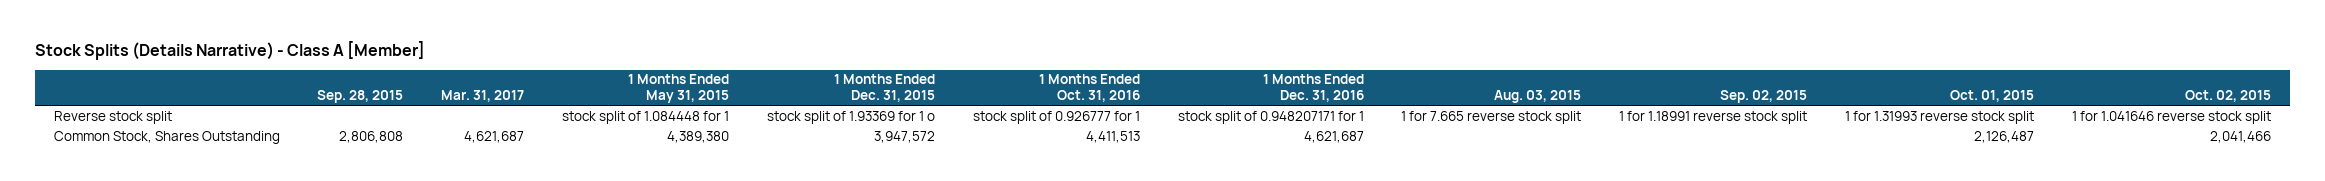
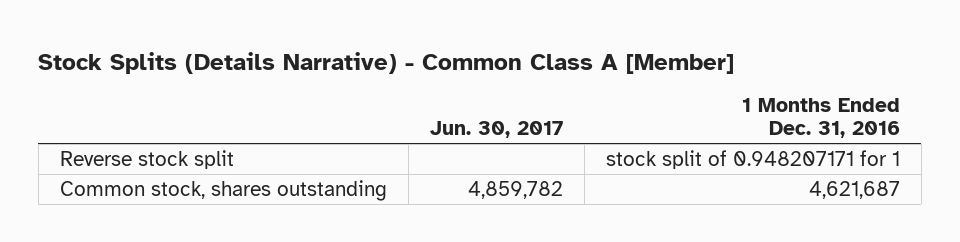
[34,40,425,60] Stock Splits (Details Narrative) - Class A [Member] -> [38,51,735,74] Stock Splits (Details Narrative) - Common Class A [Member]
[317,90,404,104] Sep. 28, 2015 -> none
[441,90,525,103] Mar. 31, 2017 -> none
[628,74,730,104] 1 Months Ended May 31, 2015 -> none
[833,74,935,103] 1 Months Ended Dec. 31, 2015 -> none
[1038,74,1140,103] 1 Months Ended Oct. 31, 2016 -> none
[1494,90,1582,104] Aug. 03, 2015 -> none
[1720,90,1808,104] Sep. 02, 2015 -> none
[1950,90,2035,103] Oct. 01, 2015 -> none
[2185,90,2272,103] Oct. 02, 2015 -> none
none -> [429,121,563,139] Jun. 30, 2017
[53,130,280,144] Common Stock, Shares Outstanding -> [59,179,387,201] Common stock, shares outstanding

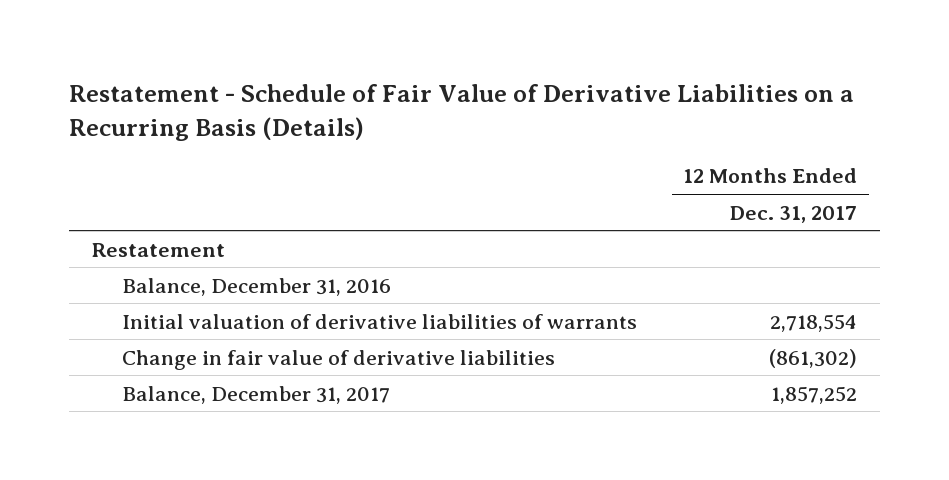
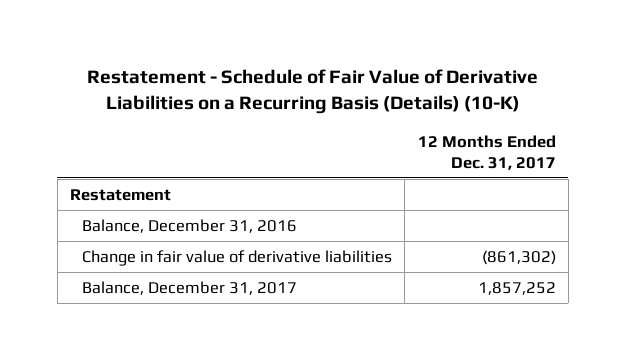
[68,84,854,142] Restatement - Schedule of Fair Value of Derivative Liabilities on a Recurring Basis (Details) -> [86,69,538,115] Restatement - Schedule of Fair Value of Derivative Liabilities on a Recurring Basis (Details) (10-K)
[121,313,637,329] Initial valuation of derivative liabilities of warrants -> none

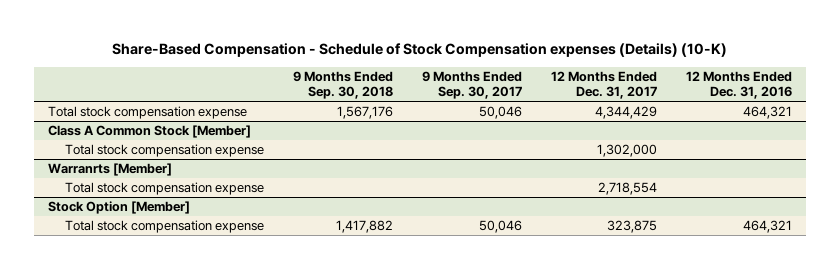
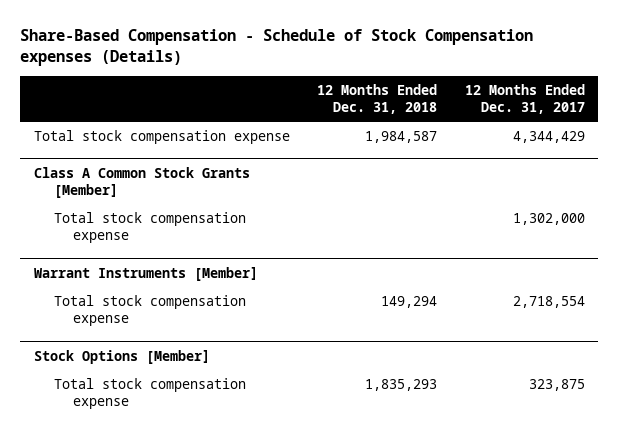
[111,42,727,57] Share-Based Compensation - Schedule of Stock Compensation expenses (Details) (10-K) -> [20,29,534,67] Share-Based Compensation - Schedule of Stock Compensation expenses (Details)
[293,70,394,100] 9 Months Ended Sep. 30, 2018 -> none
[421,70,522,100] 9 Months Ended Sep. 30, 2017 -> none
[685,70,792,100] 12 Months Ended Dec. 31, 2016 -> none
none -> [317,83,438,115] 12 Months Ended Dec. 31, 2018
[48,125,252,139] Class A Common Stock [Member] -> [33,166,250,199] Class A Common Stock Grants [Member]
[48,163,173,177] Warranrts [Member] -> [33,266,258,281] Warrant Instruments [Member]
[48,201,191,215] Stock Option [Member] -> [33,349,210,364] Stock Options [Member]

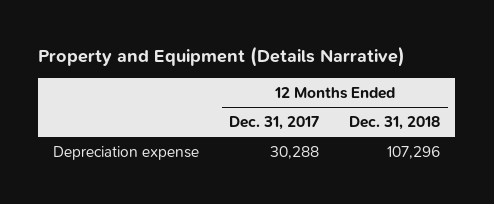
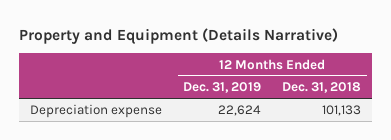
[229,116,320,131] Dec. 31, 2017 -> none
none -> [182,82,261,94] Dec. 31, 2019
[387,145,441,159] 107,296 -> [322,105,362,117] 101,133

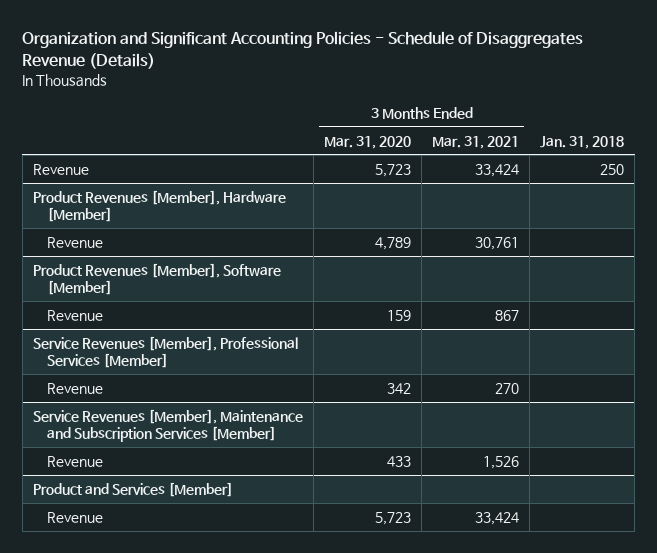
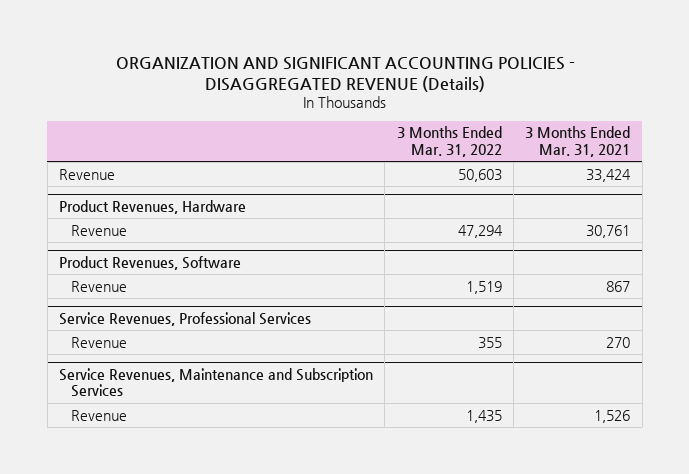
[22,31,584,70] Organization and Significant Accounting Policies - Schedule of Disaggregates Revenue (Details) -> [115,57,575,93] ORGANIZATION AND SIGNIFICANT ACCOUNTING POLICIES - DISAGGREGATED REVENUE (Details)
[324,135,412,149] Mar. 31, 2020 -> none
[540,135,625,149] Jan. 31, 2018 -> none
none -> [396,126,502,157] 3 Months Ended Mar. 31, 2022
[32,189,286,223] Product Revenues [Member], Hardware [Member] -> [58,199,246,214] Product Revenues, Hardware
[32,262,281,296] Product Revenues [Member], Software [Member] -> [58,255,241,270] Product Revenues, Software
[32,335,298,369] Service Revenues [Member], Professional Services [Member] -> [58,311,311,326] Service Revenues, Professional Services
[32,408,303,443] Service Revenues [Member], Maintenance and Subscription Services [Member] -> [58,367,373,398] Service Revenues, Maintenance and Subscription Services
[32,481,233,497] Product and Services [Member] -> none
[47,511,104,523] Revenue -> none

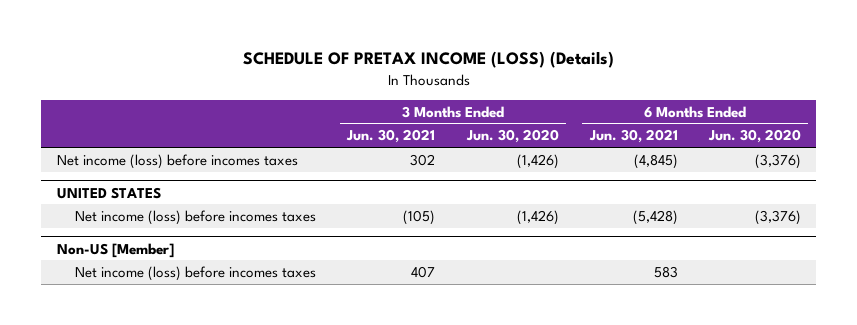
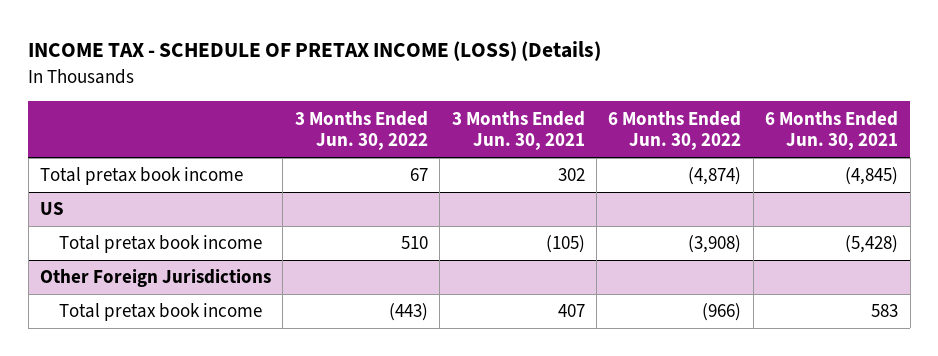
[242,51,614,69] SCHEDULE OF PRETAX INCOME (LOSS) (Details) -> [28,41,602,62] INCOME TAX - SCHEDULE OF PRETAX INCOME (LOSS) (Details)
[465,129,559,144] Jun. 30, 2020 -> none
[707,129,801,144] Jun. 30, 2020 -> none
none -> [294,110,428,151] 3 Months Ended Jun. 30, 2022
none -> [608,110,742,151] 6 Months Ended Jun. 30, 2022
[56,153,298,169] Net income (loss) before incomes taxes -> [39,167,243,186] Total pretax book income
[56,186,161,199] UNITED STATES -> [39,202,64,216] US
[75,209,317,225] Net income (loss) before incomes taxes -> [58,235,262,254] Total pretax book income
[56,242,174,258] Non-US [Member] -> [39,269,271,288] Other Foreign Jurisdictions
[75,265,317,281] Net income (loss) before incomes taxes -> [58,303,262,322] Total pretax book income

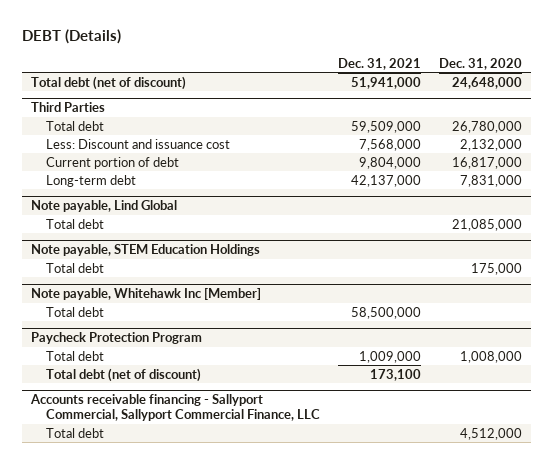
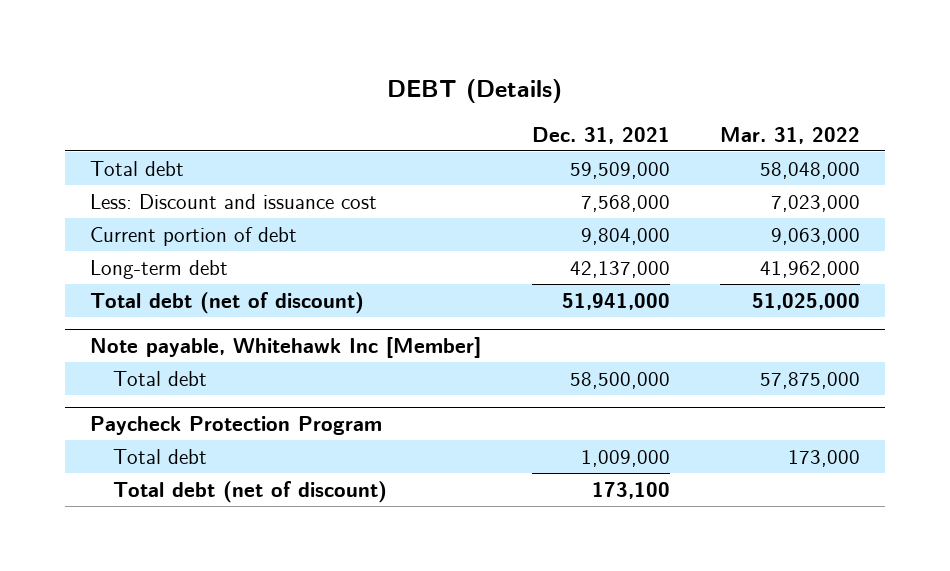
[439,57,523,70] Dec. 31, 2020 -> none
none -> [720,126,861,144] Mar. 31, 2022
[31,102,106,113] Third Parties -> none
[31,200,178,213] Note payable, Lind Global -> none
[46,218,105,229] Total debt -> none
[31,244,261,257] Note payable, STEM Education Holdings -> none
[46,262,105,273] Total debt -> none
[31,75,187,90] Total debt (net of discount) -> [90,291,365,314] Total debt (net of discount)
[30,394,321,422] Accounts receivable financing - Sallyport Commercial, Sallyport Commercial Finance, LLC -> none
[46,427,105,438] Total debt -> none

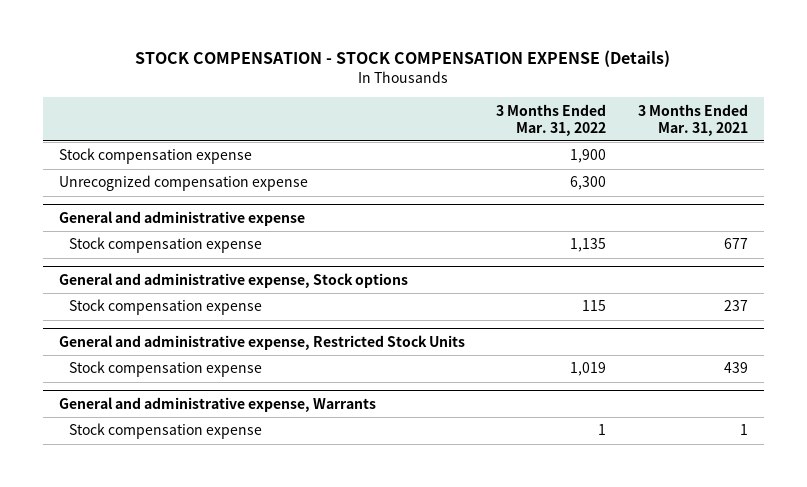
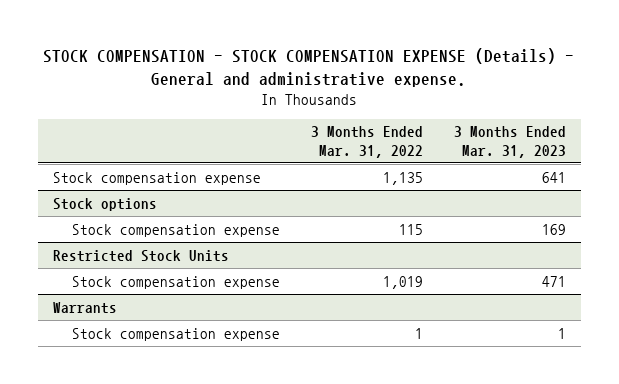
[135,50,671,68] STOCK COMPENSATION - STOCK COMPENSATION EXPENSE (Details) -> [43,47,575,87] STOCK COMPENSATION - STOCK COMPENSATION EXPENSE (Details) - General and administrative expense.
[638,103,749,136] 3 Months Ended Mar. 31, 2021 -> none
none -> [453,126,566,158] 3 Months Ended Mar. 31, 2023
[58,148,252,165] Stock compensation expense -> none
[58,175,308,192] Unrecognized compensation expense -> none
[58,210,305,226] General and administrative expense -> none
[58,272,408,288] General and administrative expense, Stock options -> none
none -> [53,197,158,211] Stock options
[58,334,465,350] General and administrative expense, Restricted Stock Units -> none
none -> [53,249,230,262] Restricted Stock Units
[58,396,376,412] General and administrative expense, Warrants -> none
none -> [53,301,118,314] Warrants

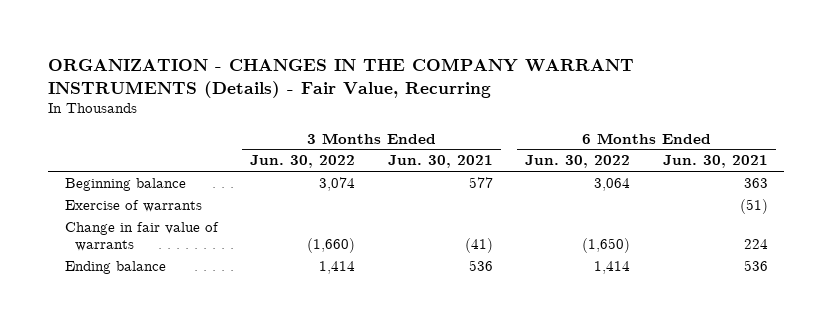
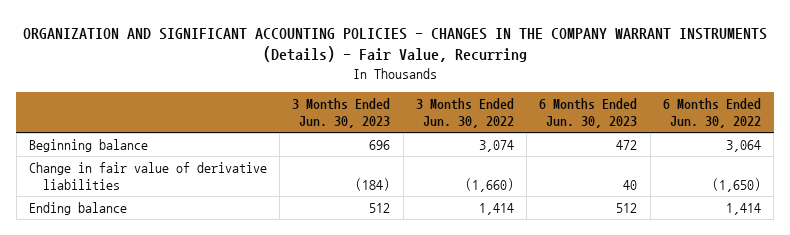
[48,57,635,98] ORGANIZATION - CHANGES IN THE COMPANY WARRANT INSTRUMENTS (Details) - Fair Value, Recurring -> [22,27,767,63] ORGANIZATION AND SIGNIFICANT ACCOUNTING POLICIES - CHANGES IN THE COMPANY WARRANT INSTRUMENTS (Details) - Fair Value, Recurring
[387,155,493,169] Jun. 30, 2021 -> none
[662,155,768,169] Jun. 30, 2021 -> none
none -> [292,98,391,128] 3 Months Ended Jun. 30, 2023
none -> [539,98,638,128] 6 Months Ended Jun. 30, 2023
[64,199,202,212] Exercise of warrants -> none
[64,221,219,252] Change in fair value of warrants -> [28,162,267,190] Change in fair value of derivative liabilities

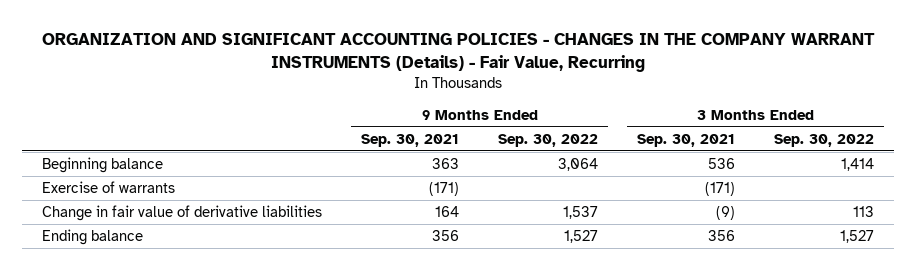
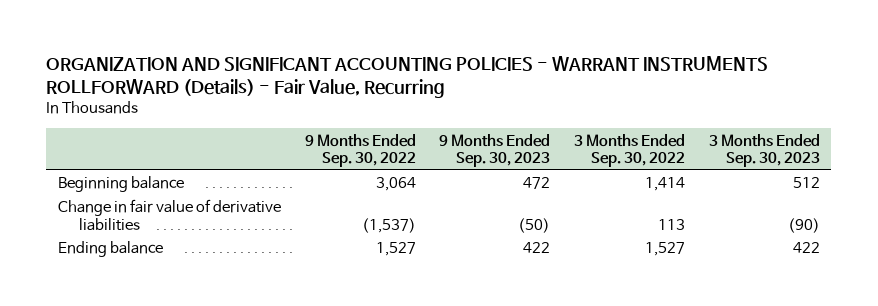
[42,33,876,73] ORGANIZATION AND SIGNIFICANT ACCOUNTING POLICIES - CHANGES IN THE COMPANY WARRANT INSTRUMENTS (Details) - Fair Value, Recurring -> [46,55,769,99] ORGANIZATION AND SIGNIFICANT ACCOUNTING POLICIES - WARRANT INSTRUMENTS ROLLFORWARD (Details) - Fair Value, Recurring
[361,133,460,147] Sep. 30, 2021 -> none
[637,133,736,147] Sep. 30, 2021 -> none
none -> [439,133,551,168] 9 Months Ended Sep. 30, 2023
none -> [708,133,820,168] 3 Months Ended Sep. 30, 2023
[41,181,175,194] Exercise of warrants -> none
[563,206,599,220] 1,537 -> [361,217,416,233] (1,537)

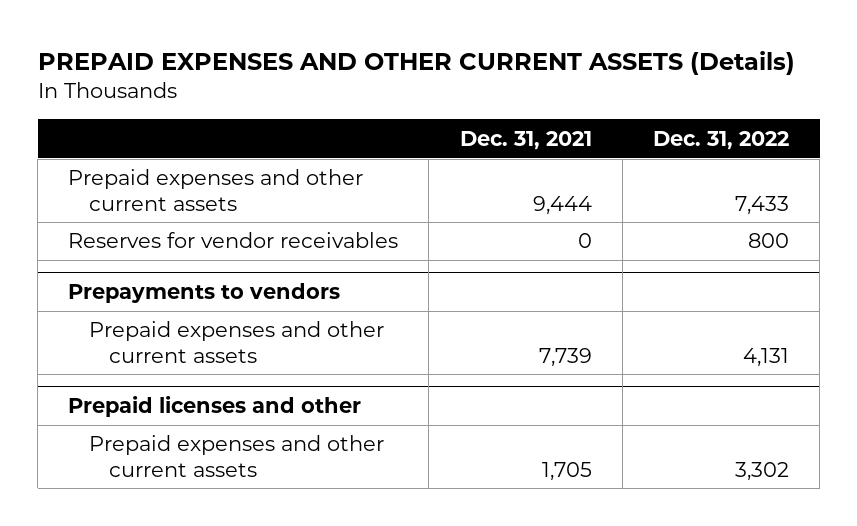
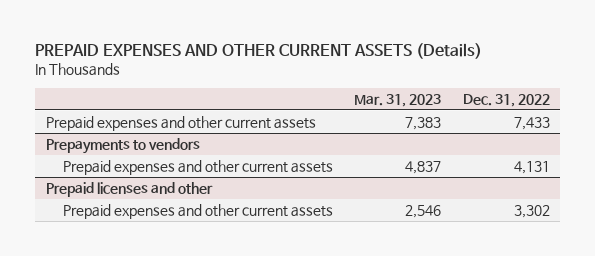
[459,130,592,150] Dec. 31, 2021 -> none
none -> [354,93,442,107] Mar. 31, 2023
[68,232,399,249] Reserves for vendor receivables -> none

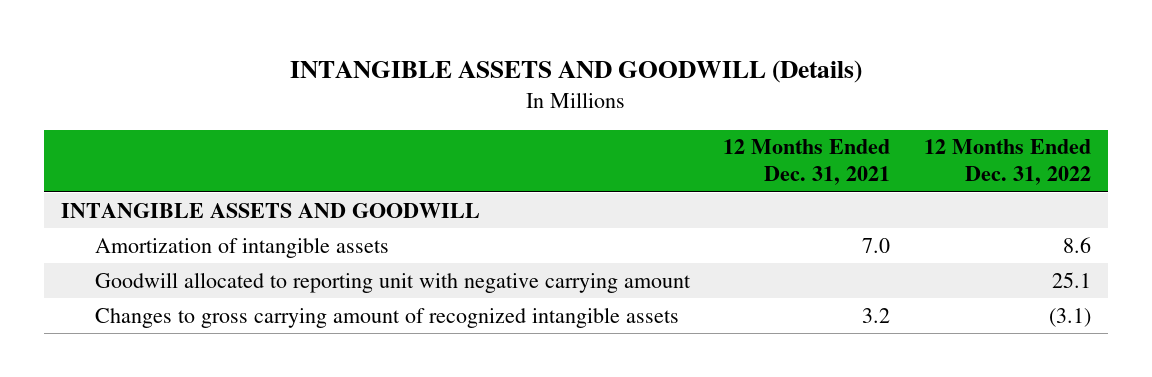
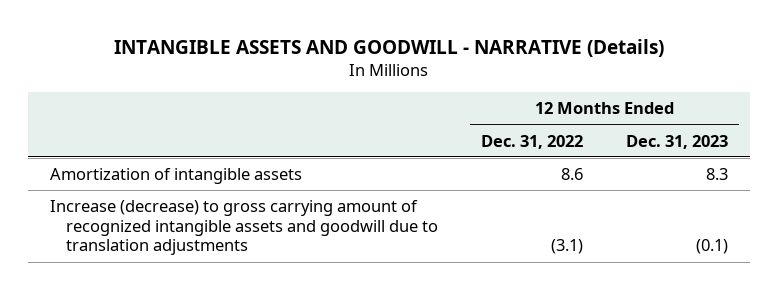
[289,60,862,84] INTANGIBLE ASSETS AND GOODWILL (Details) -> [113,38,664,57] INTANGIBLE ASSETS AND GOODWILL - NARRATIVE (Details)
[723,139,891,186] 12 Months Ended Dec. 31, 2021 -> none
none -> [626,134,729,149] Dec. 31, 2023
[60,202,480,218] INTANGIBLE ASSETS AND GOODWILL -> none
[95,271,692,293] Goodwill allocated to reporting unit with negative carrying amount -> none
[95,306,680,328] Changes to gross carrying amount of recognized intangible assets -> [49,200,439,256] Increase (decrease) to gross carrying amount of recognized intangible assets and goodwill due to translation adjustments

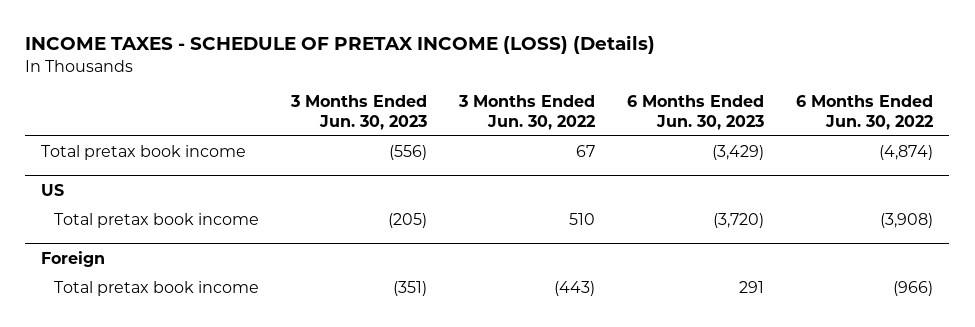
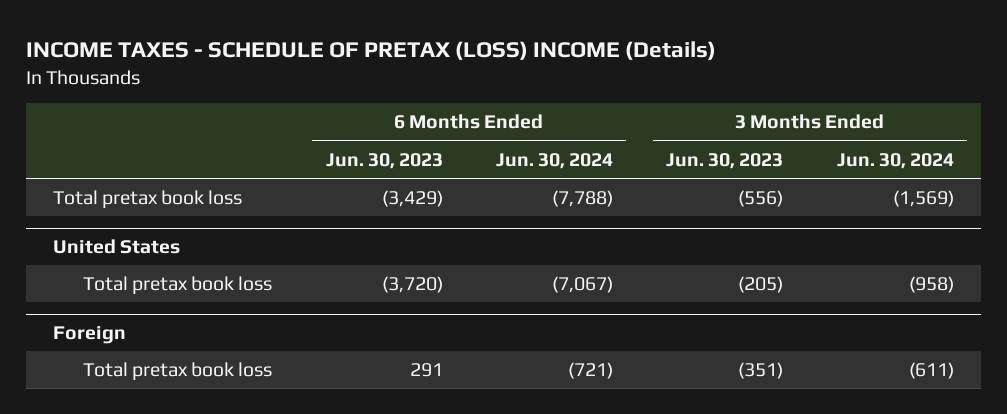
[25,35,656,55] INCOME TAXES - SCHEDULE OF PRETAX INCOME (LOSS) (Details) -> [26,40,717,60] INCOME TAXES - SCHEDULE OF PRETAX (LOSS) INCOME (Details)
[458,95,596,131] 3 Months Ended Jun. 30, 2022 -> none
[796,95,934,131] 6 Months Ended Jun. 30, 2022 -> none
none -> [496,152,614,169] Jun. 30, 2024
none -> [836,152,954,169] Jun. 30, 2024
[41,144,247,160] Total pretax book income -> [53,190,243,210] Total pretax book loss
[41,183,65,196] US -> [53,239,181,255] United States
[54,212,260,228] Total pretax book income -> [83,276,273,296] Total pretax book loss
[54,280,260,296] Total pretax book income -> [83,362,273,382] Total pretax book loss

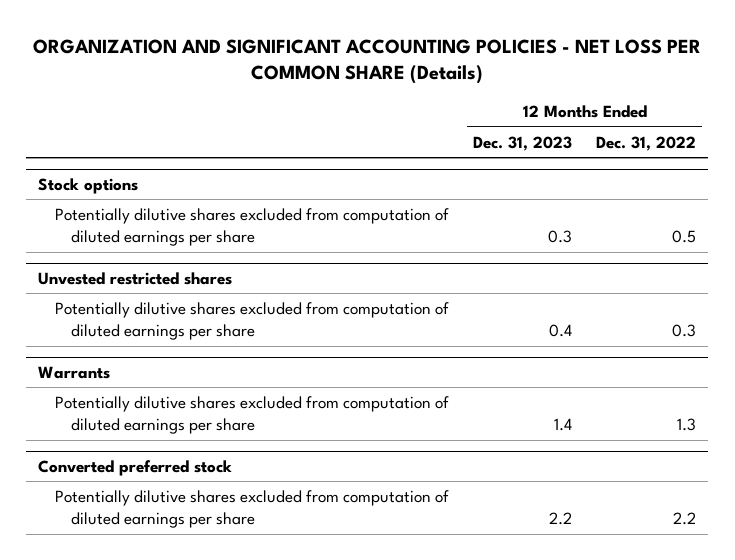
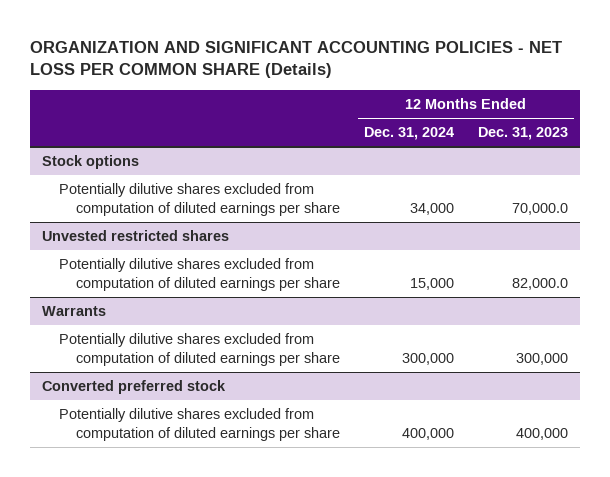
[596,135,697,151] Dec. 31, 2022 -> none
none -> [363,127,454,141] Dec. 31, 2024
[548,230,573,244] 0.3 -> [511,202,568,215] 70,000.0
[549,324,573,338] 0.4 -> [511,277,568,290] 82,000.0
[554,418,573,432] 1.4 -> [515,352,568,365] 300,000
[549,512,573,526] 2.2 -> [515,427,568,440] 400,000

